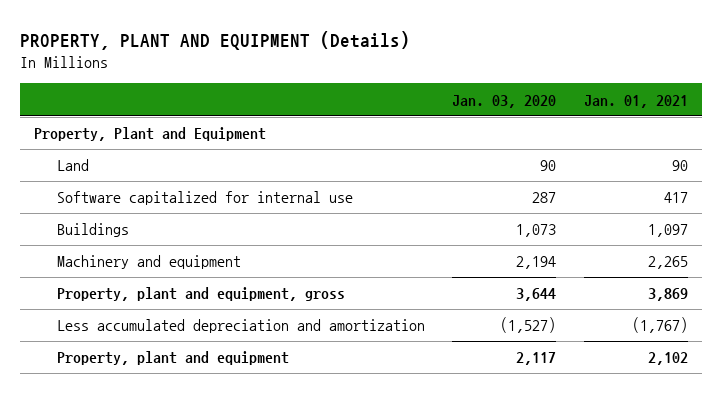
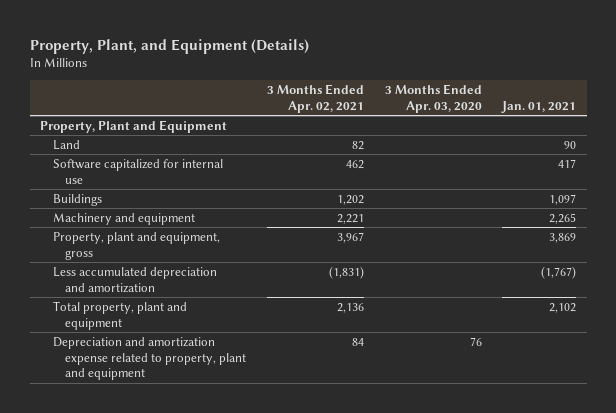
[20,30,411,50] PROPERTY, PLANT AND EQUIPMENT (Details) -> [29,38,309,54] Property, Plant, and Equipment (Details)
[452,94,557,108] Jan. 03, 2020 -> none
none -> [266,84,364,113] 3 Months Ended Apr. 02, 2021
none -> [384,84,482,113] 3 Months Ended Apr. 03, 2020
[56,351,289,366] Property, plant and equipment -> [52,300,187,330] Total property, plant and equipment
none -> [52,336,247,381] Depreciation and amortization expense related to property, plant and equipment

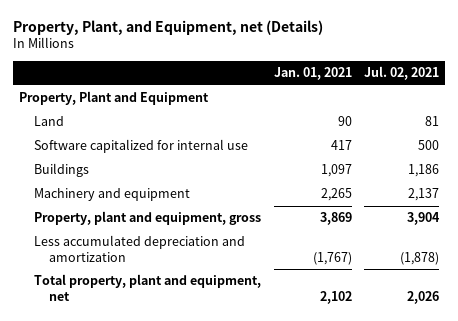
[29,38,309,54] Property, Plant, and Equipment (Details) -> [12,19,323,35] Property, Plant, and Equipment, net (Details)
[266,84,364,113] 3 Months Ended Apr. 02, 2021 -> none
[384,84,482,113] 3 Months Ended Apr. 03, 2020 -> none
none -> [364,66,440,81] Jul. 02, 2021
[52,336,247,381] Depreciation and amortization expense related to property, plant and equipment -> none
[52,300,187,330] Total property, plant and equipment -> [34,274,262,301] Total property, plant and equipment, net

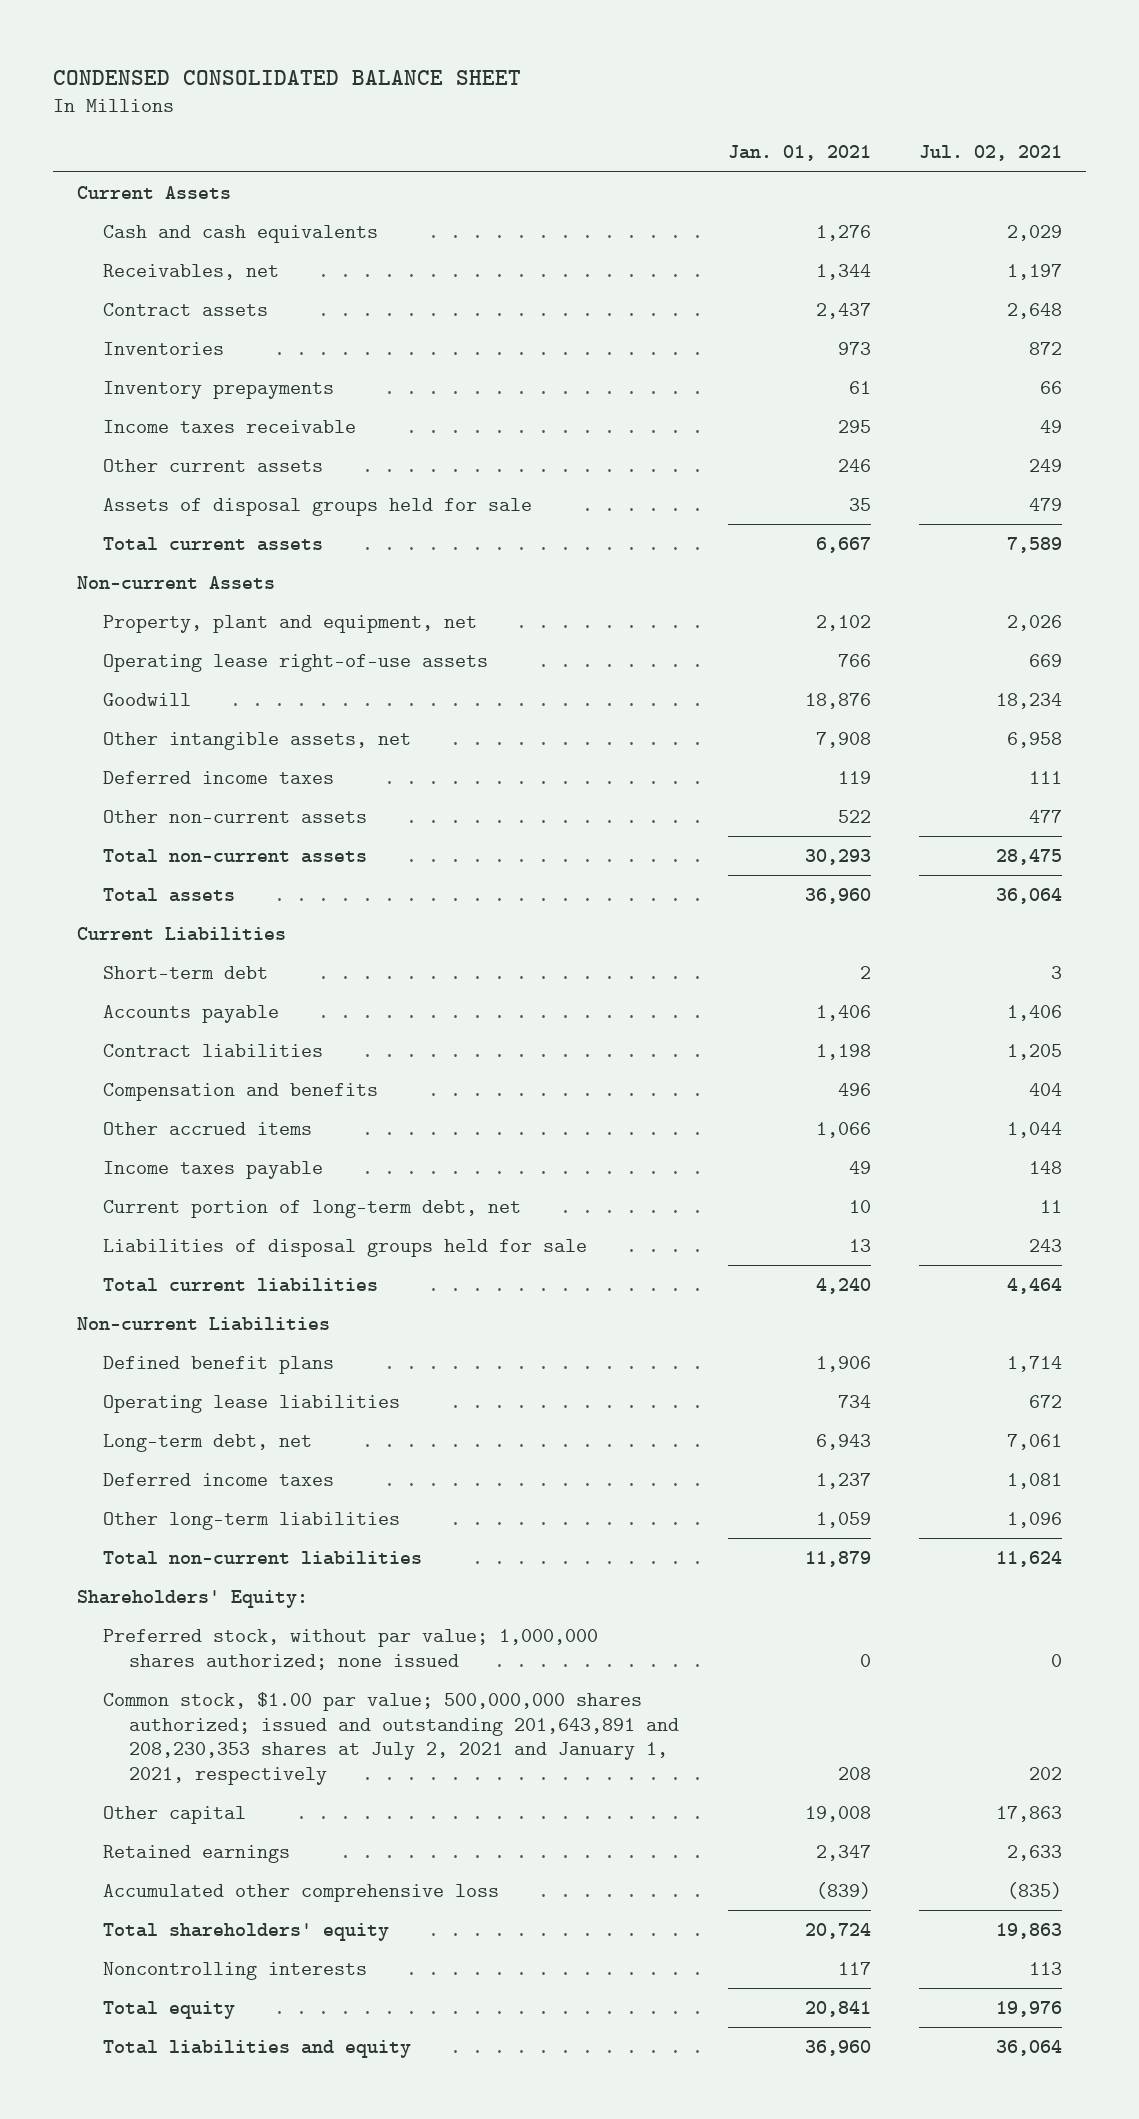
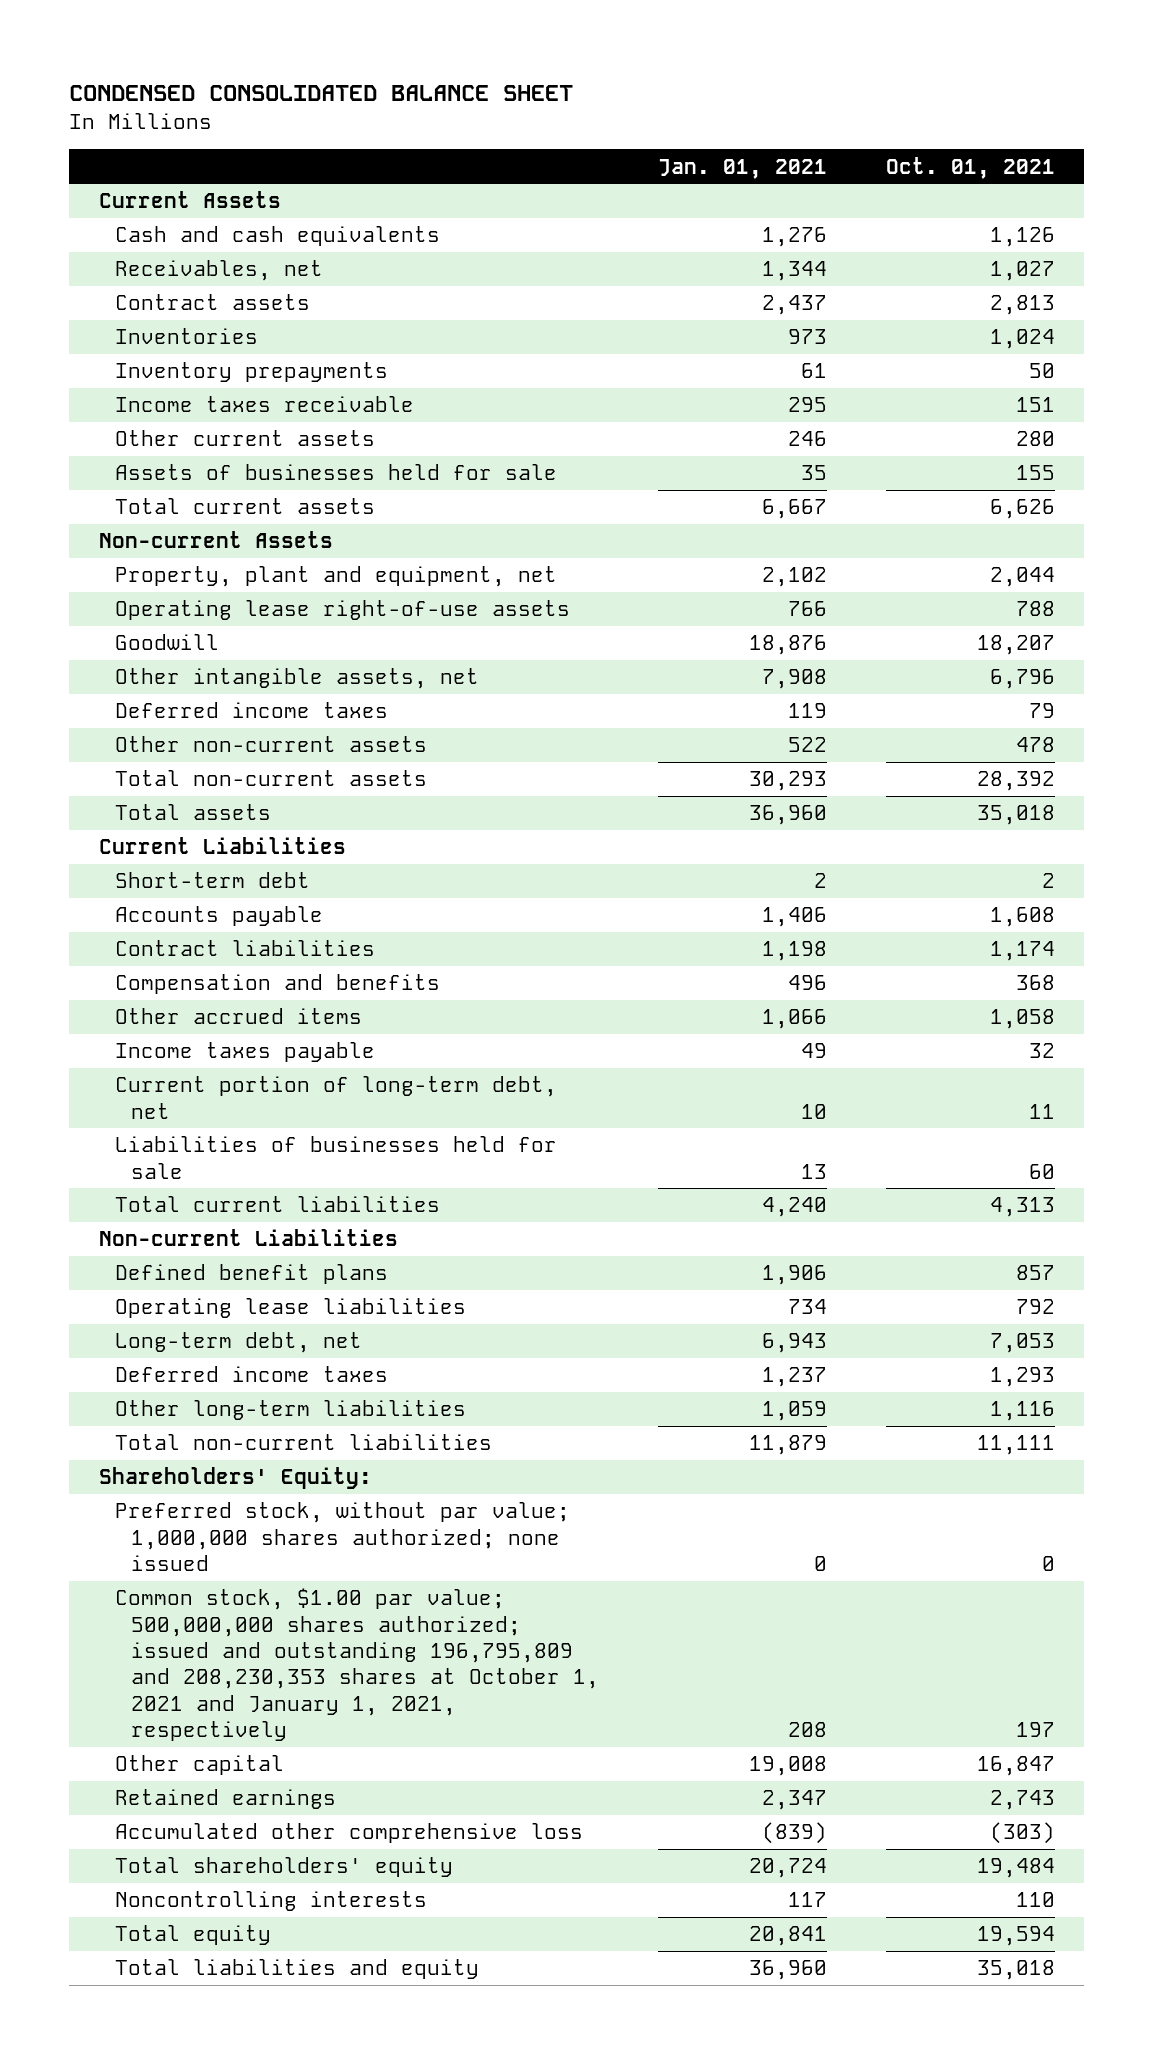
[918,145,1062,162] Jul. 02, 2021 -> none
none -> [885,156,1055,179] Oct. 01, 2021
[103,497,533,516] Assets of disposal groups held for sale -> [115,464,558,481] Assets of businesses held for sale
[103,1238,588,1257] Liabilities of disposal groups held for sale -> [115,1136,558,1179] Liabilities of businesses held for sale
[103,1691,680,1785] Common stock, $1.00 par value; 500,000,000 shares authorized; issued and outstanding 201,643,891 and 208,230,353 shares at July 2, 2021 and January 1, 2021, respectively -> [115,1588,600,1742] Common stock, $1.00 par value; 500,000,000 shares authorized; issued and outstanding 196,795,809 and 208,230,353 shares at October 1, 2021 and January 1, 2021, respectively

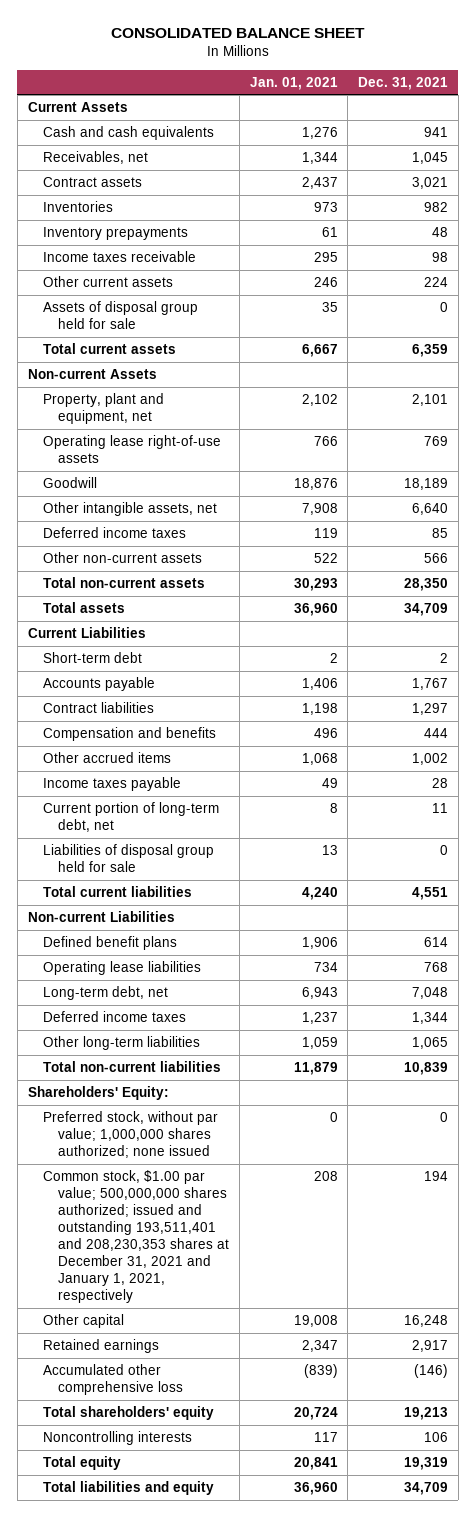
[69,85,574,102] CONDENSED CONSOLIDATED BALANCE SHEET -> [110,28,365,39] CONSOLIDATED BALANCE SHEET
[885,156,1055,179] Oct. 01, 2021 -> none
none -> [358,76,449,90] Dec. 31, 2021
[115,464,558,481] Assets of businesses held for sale -> [42,300,198,329] Assets of disposal group held for sale
[761,1009,827,1030] 1,066 -> [301,752,338,765] 1,068
[800,1103,827,1119] 10 -> [329,802,338,813] 8
[115,1136,558,1179] Liabilities of businesses held for sale -> [42,843,214,872] Liabilities of disposal group held for sale
[115,1588,600,1742] Common stock, $1.00 par value; 500,000,000 shares authorized; issued and outstanding 196,795,809 and 208,230,353 shares at October 1, 2021 and January 1, 2021, respectively -> [42,1169,230,1304] Common stock, $1.00 par value; 500,000,000 shares authorized; issued and outstanding 193,511,401 and 208,230,353 shares at December 31, 2021 and January 1, 2021, respectively

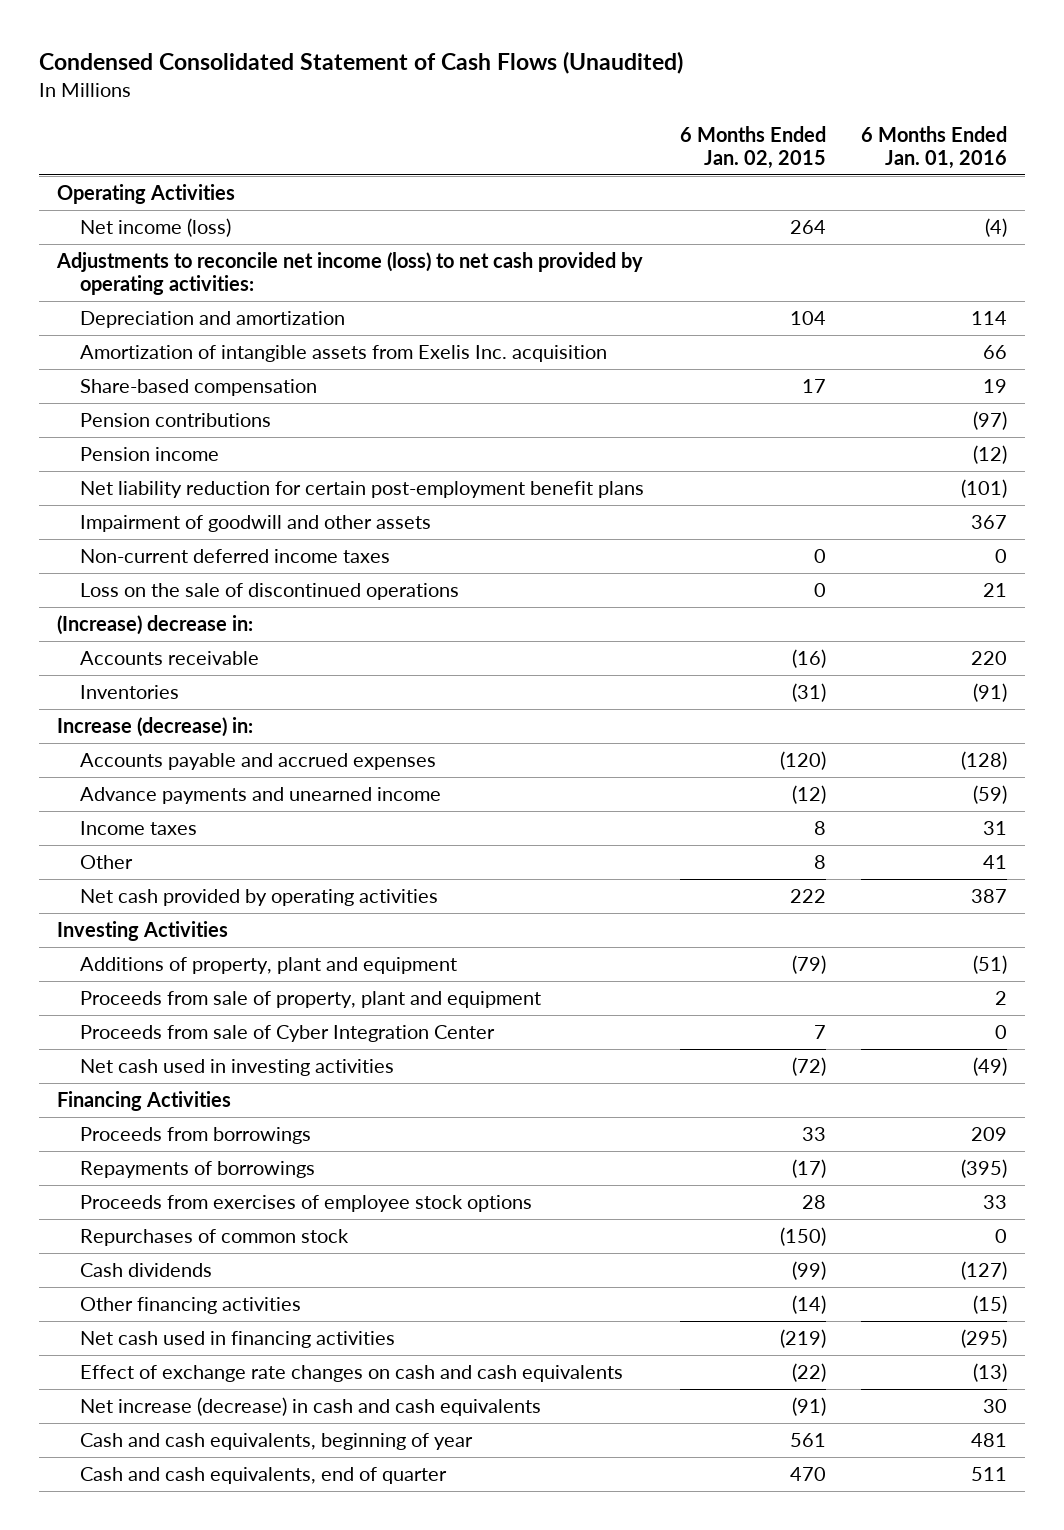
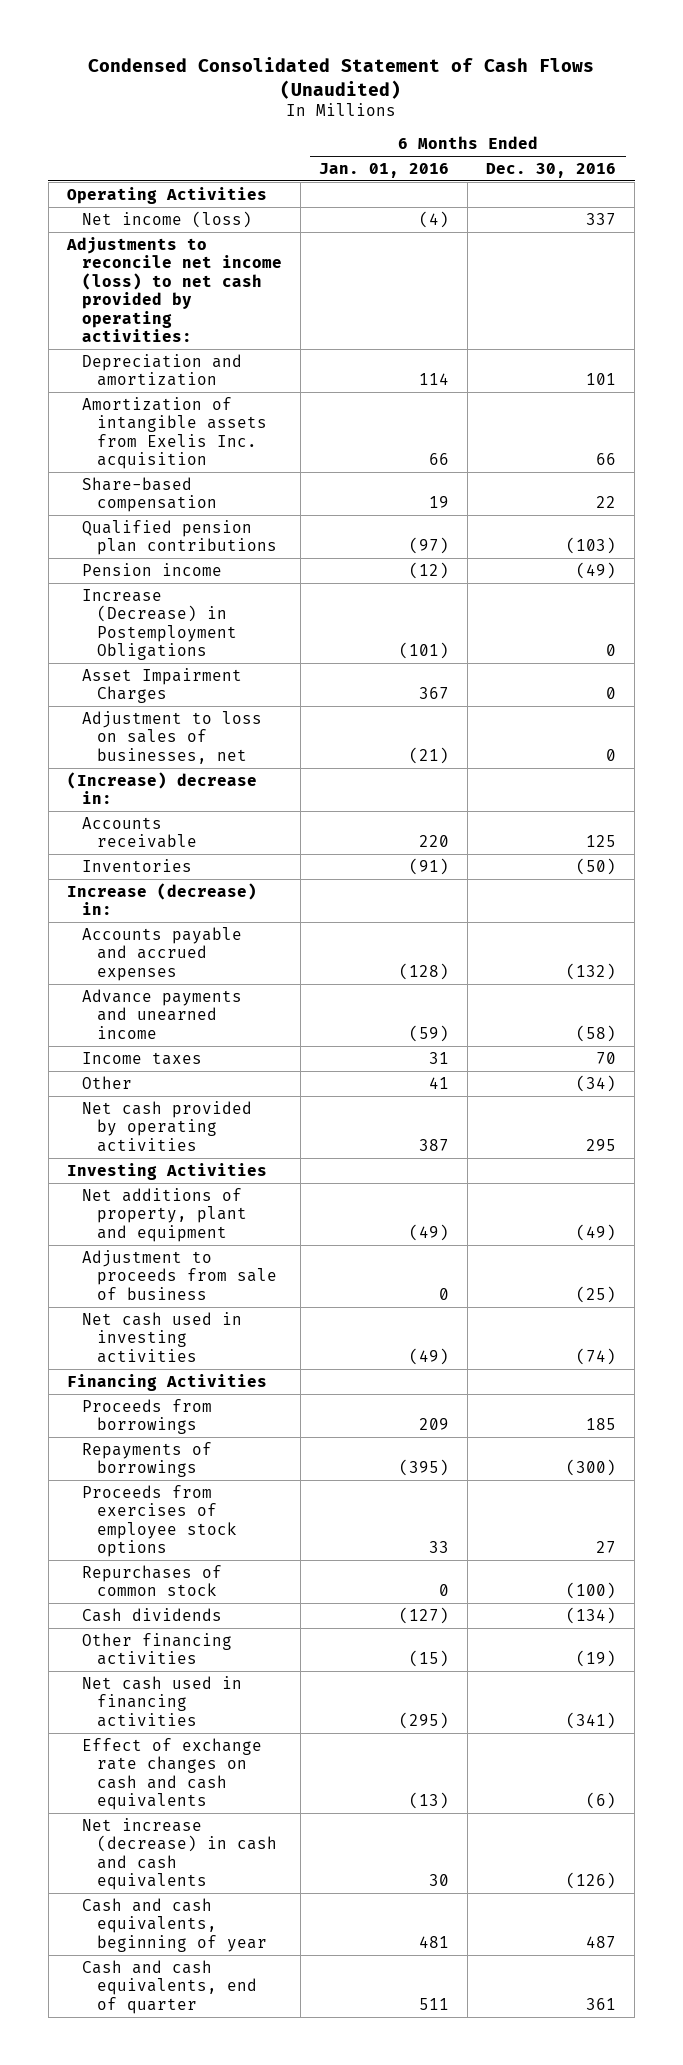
[679,125,826,169] 6 Months Ended Jan. 02, 2015 -> none
none -> [486,162,617,178] Dec. 30, 2016
[79,413,271,428] Pension contributions -> [81,519,277,556] Qualified pension plan contributions
[79,481,644,499] Net liability reduction for certain post-employment benefit plans -> none
[79,549,390,564] Non-current deferred income taxes -> none
none -> [81,588,237,661] Increase (Decrease) in Postemployment Obligations
[79,515,431,533] Impairment of goodwill and other assets -> [81,667,242,704] Asset Impairment Charges
[79,583,459,601] Loss on the sale of discontinued operations -> [81,710,262,764] Adjustment to loss on sales of businesses, net
[983,583,1008,598] 21 -> [408,746,449,764] (21)
[79,991,541,1009] Proceeds from sale of property, plant and equipment -> none
[79,1025,495,1043] Proceeds from sale of Cyber Integration Center -> none
[79,957,457,975] Additions of property, plant and equipment -> [81,1187,247,1242] Net additions of property, plant and equipment
[973,955,1008,975] (51) -> [408,1223,449,1241] (49)
none -> [81,1249,277,1300] Adjustment to proceeds from sale of business

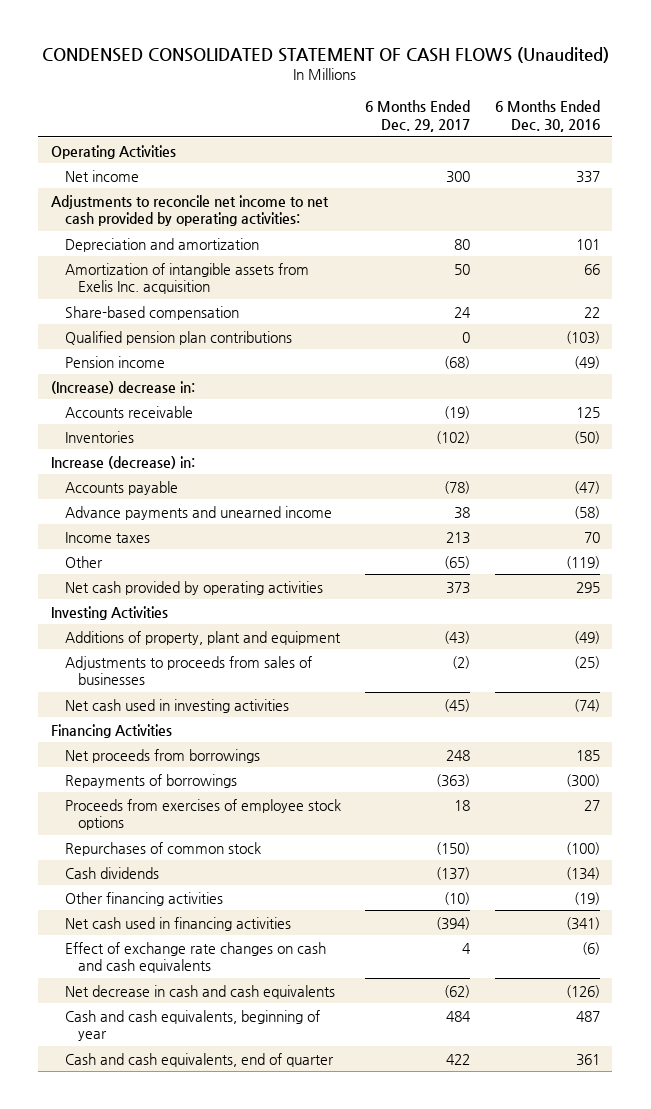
[88,56,595,99] Condensed Consolidated Statement of Cash Flows (Unaudited) -> [42,47,610,64] CONDENSED CONSOLIDATED STATEMENT OF CASH FLOWS (Unaudited)
[318,162,449,178] Jan. 01, 2016 -> none
none -> [365,100,471,132] 6 Months Ended Dec. 29, 2017
[81,210,252,228] Net income (loss) -> [64,169,139,182] Net income
[65,236,282,343] Adjustments to reconcile net income (loss) to net cash provided by operating activities: -> [50,194,329,227] Adjustments to reconcile net income to net cash provided by operating activities:
[81,588,237,661] Increase (Decrease) in Postemployment Obligations -> none
[81,667,242,704] Asset Impairment Charges -> none
[81,710,262,764] Adjustment to loss on sales of businesses, net -> none
[81,926,242,981] Accounts payable and accrued expenses -> none
none -> [64,480,178,495] Accounts payable
[576,1074,617,1092] (34) -> [566,555,601,569] (119)
[81,1187,247,1242] Net additions of property, plant and equipment -> [64,630,341,645] Additions of property, plant and equipment
[81,1249,277,1300] Adjustment to proceeds from sale of business -> [64,655,312,686] Adjustments to proceeds from sales of businesses
[81,1398,212,1435] Proceeds from borrowings -> [64,748,260,763] Net proceeds from borrowings
[81,1817,277,1891] Net increase (decrease) in cash and cash equivalents -> [64,984,335,999] Net decrease in cash and cash equivalents

